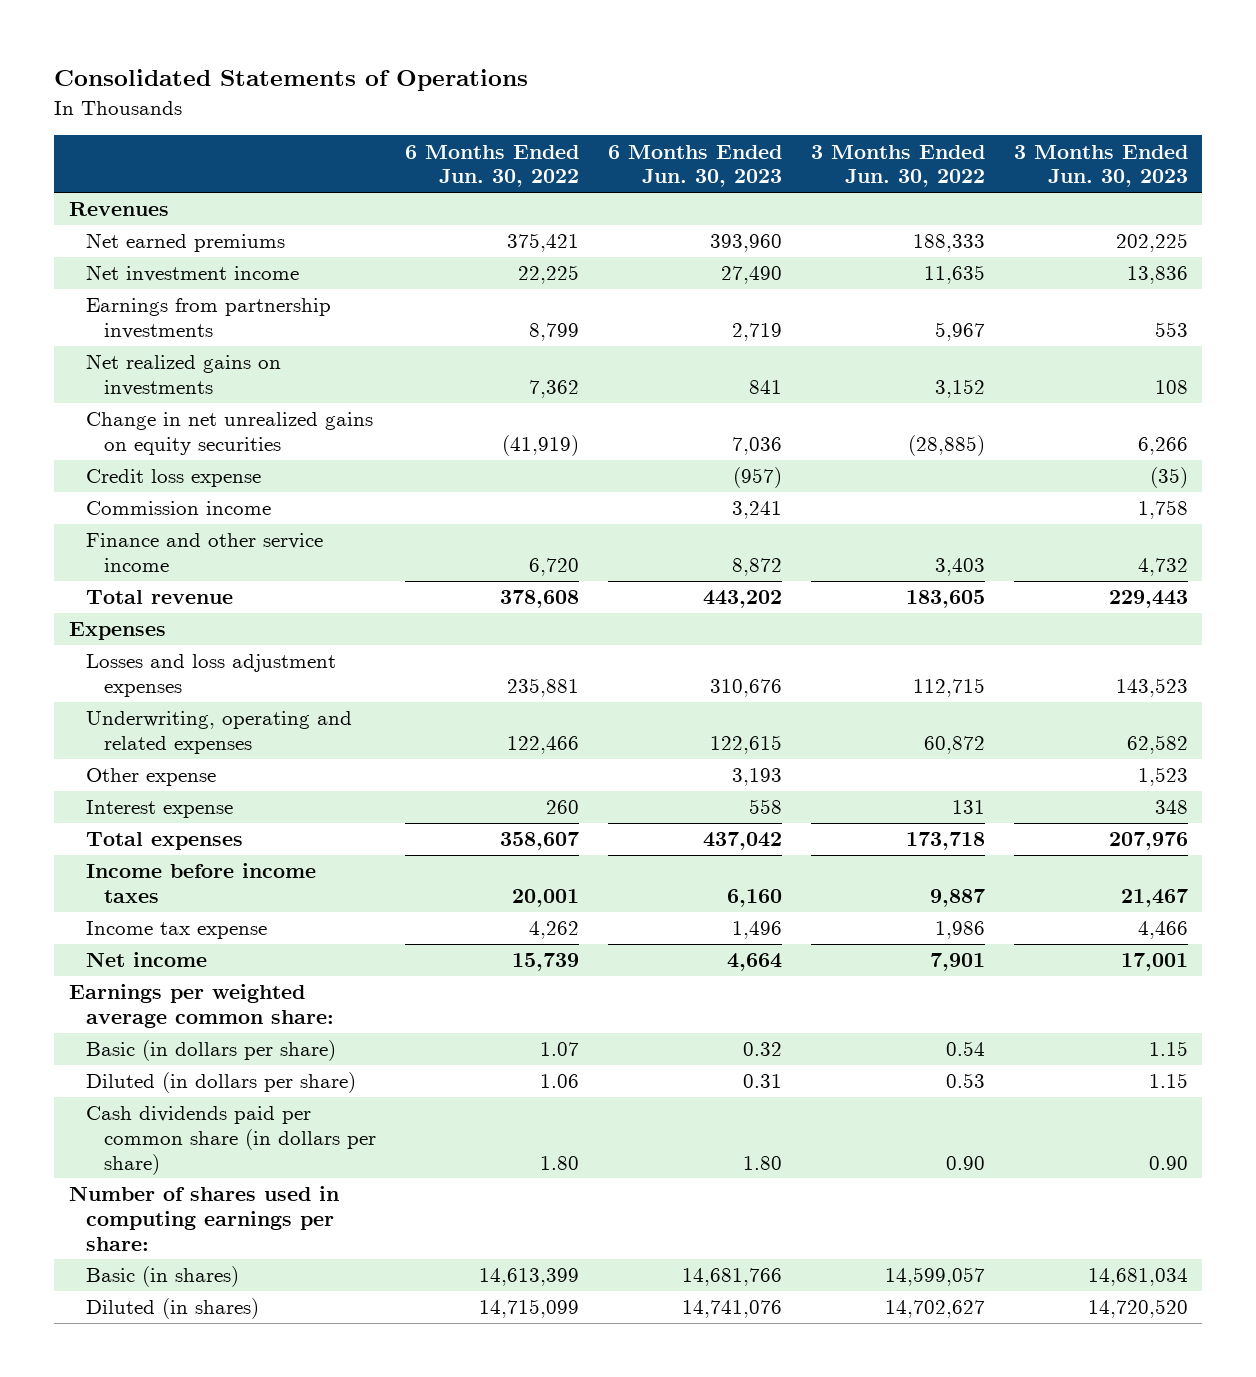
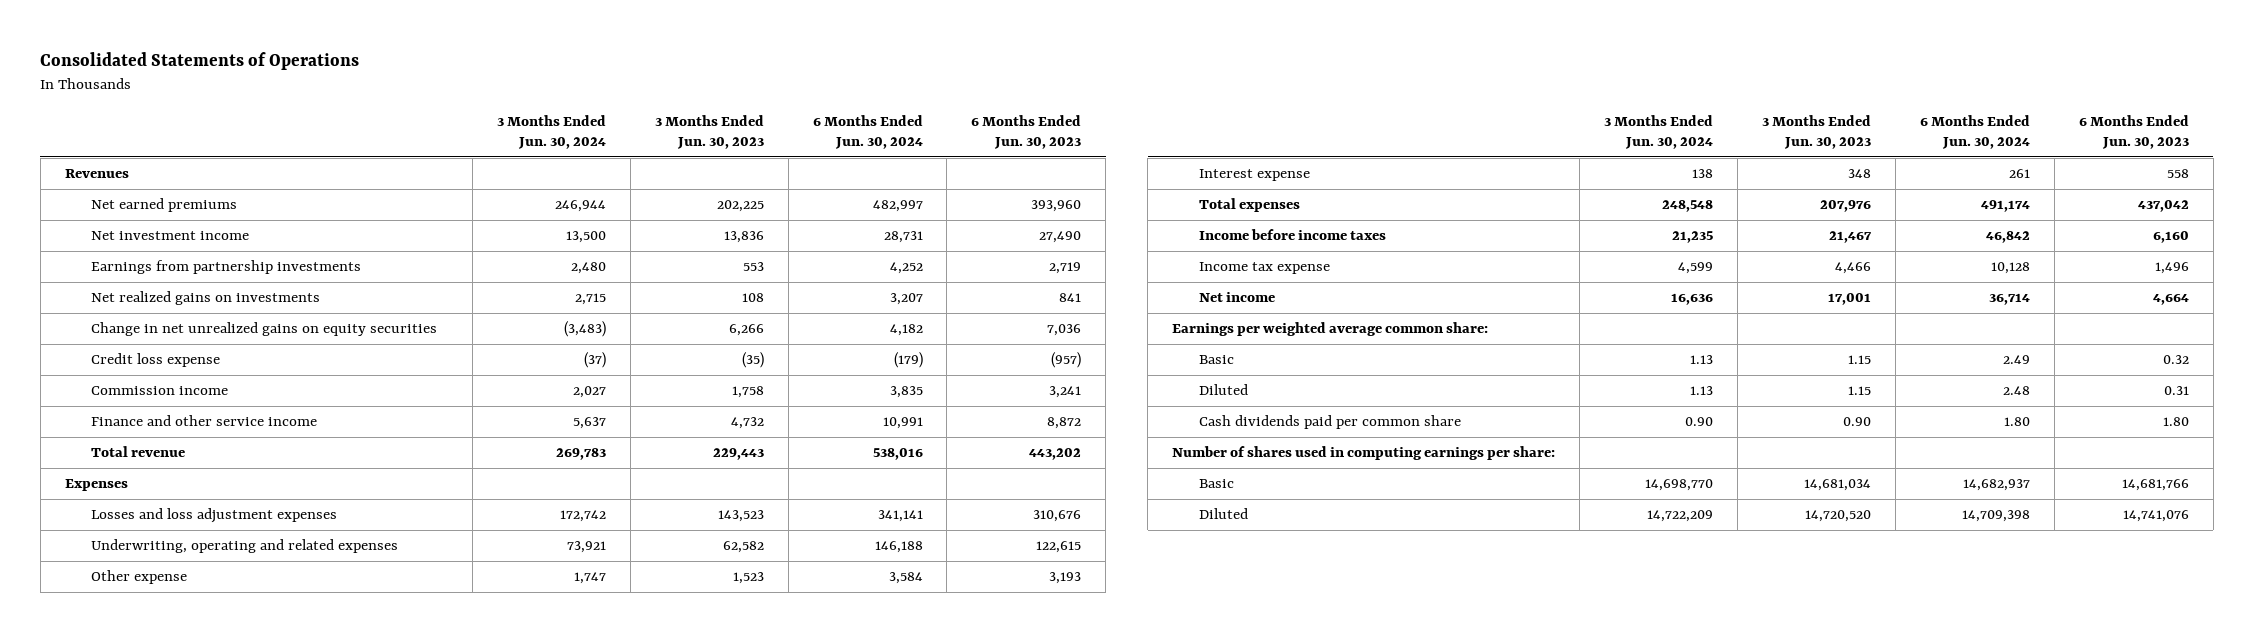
[404,144,579,188] 6 Months Ended Jun. 30, 2022 -> none
[810,144,985,188] 3 Months Ended Jun. 30, 2022 -> none
none -> [496,114,606,150] 3 Months Ended Jun. 30, 2024
none -> [812,114,923,150] 6 Months Ended Jun. 30, 2024
[86,1040,337,1062] Basic (in dollars per share) -> [1199,355,1235,365] Basic
[86,1072,357,1094] Diluted (in dollars per share) -> [1199,384,1249,396] Diluted
[86,1106,376,1175] Cash dividends paid per common share (in dollars per share) -> [1199,415,1462,430] Cash dividends paid per common share
[86,1266,240,1288] Basic (in shares) -> [1199,479,1235,489] Basic
[86,1298,260,1320] Diluted (in shares) -> [1199,508,1249,520] Diluted

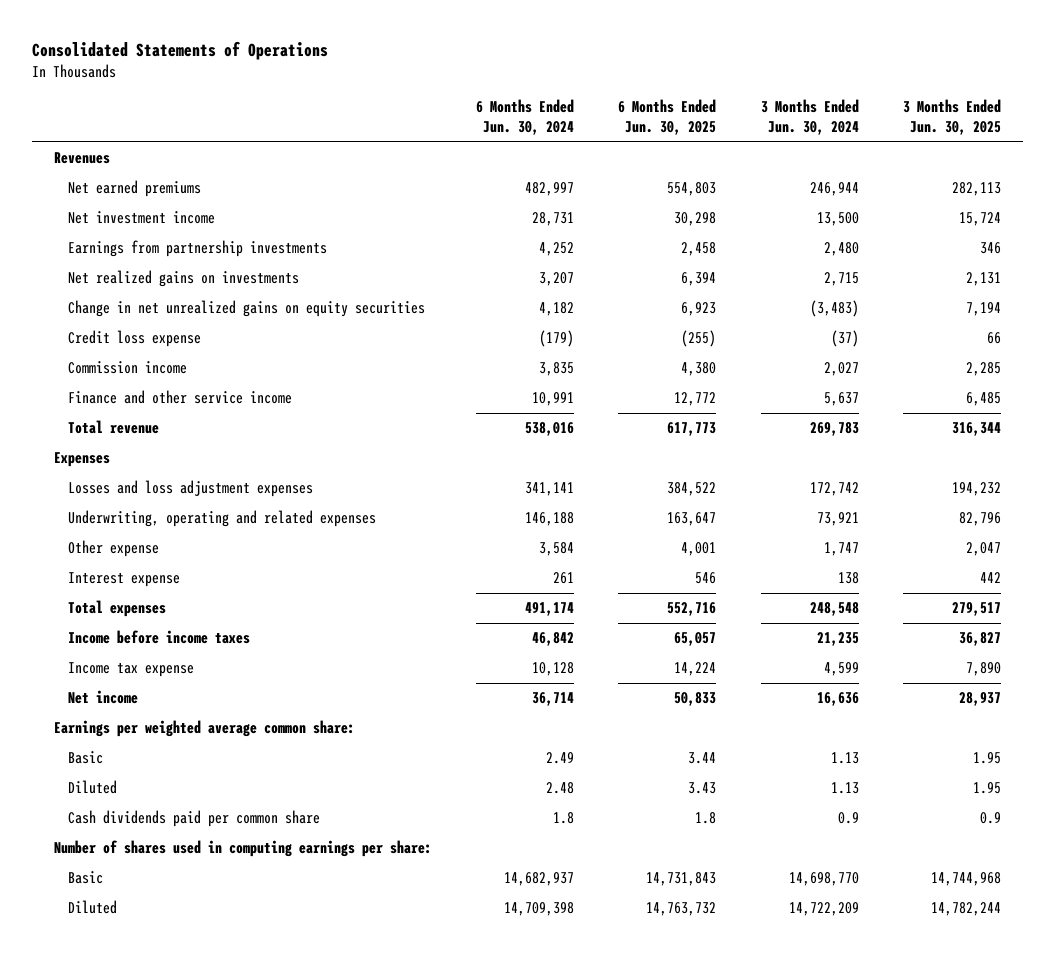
[654,114,764,150] 3 Months Ended Jun. 30, 2023 -> none
[971,114,1082,150] 6 Months Ended Jun. 30, 2023 -> none
none -> [618,99,717,136] 6 Months Ended Jun. 30, 2025
none -> [902,99,1001,136] 3 Months Ended Jun. 30, 2025
[1685,417,1714,427] 0.90 -> [837,812,859,825] 0.9
[2004,417,2031,427] 1.80 -> [553,812,575,825] 1.8

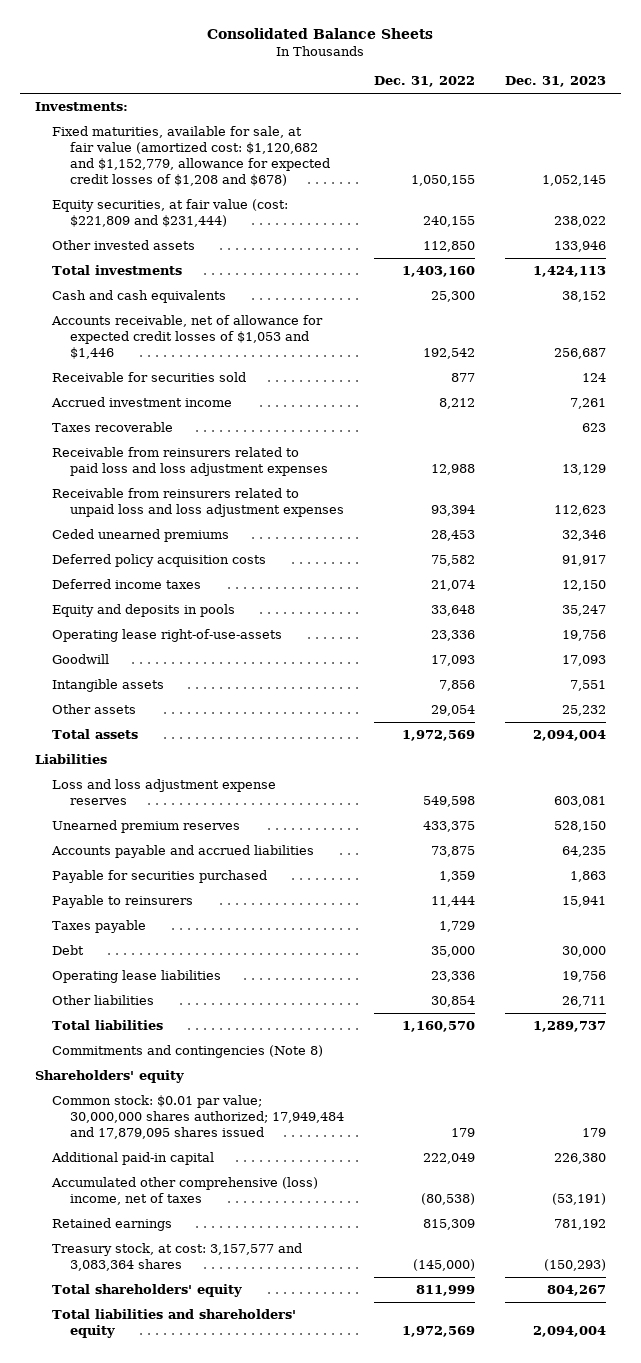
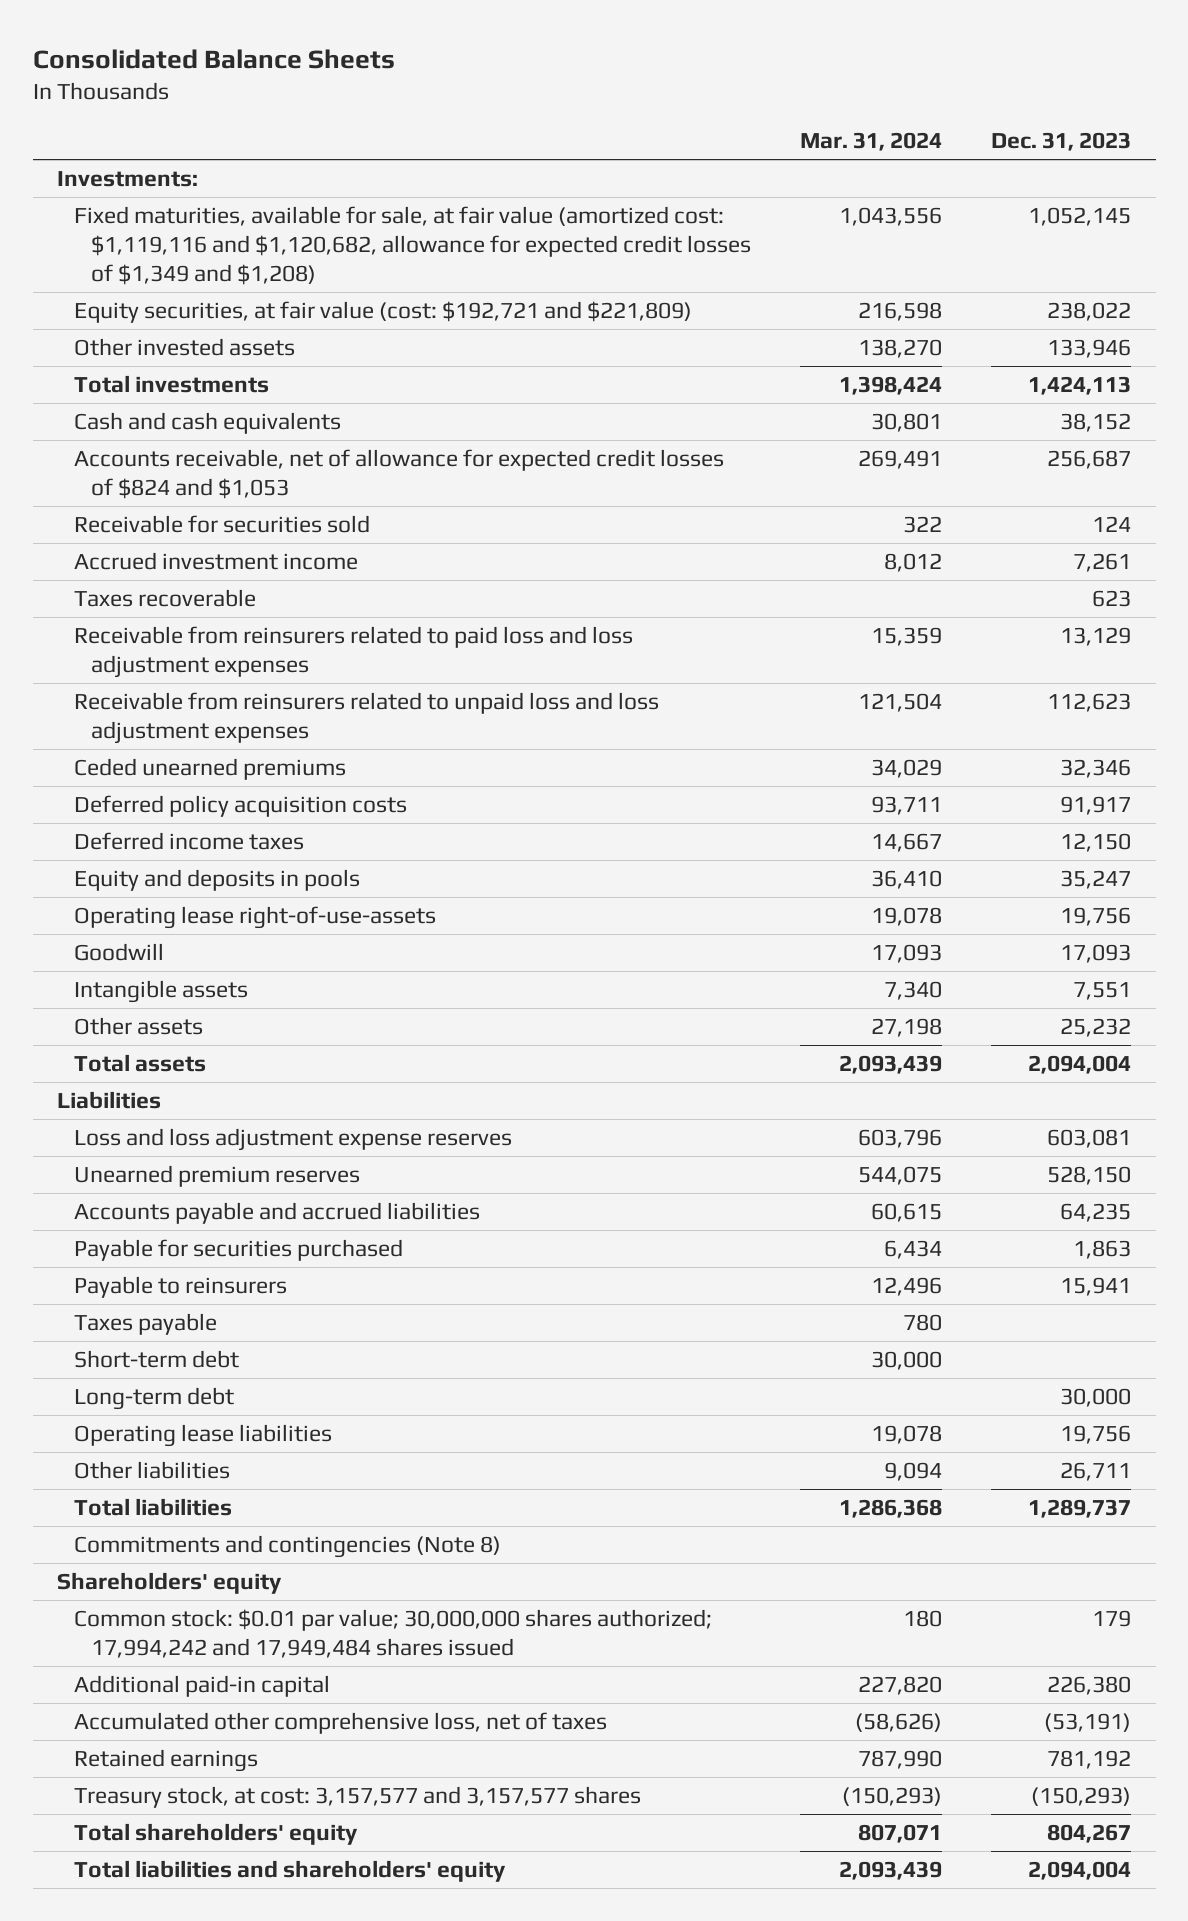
[373,76,475,88] Dec. 31, 2022 -> none
none -> [800,131,943,151] Mar. 31, 2024
[52,126,330,186] Fixed maturities, available for sale, at fair value (amortized cost: $1,120,682 and $1,152,779, allowance for expected credit losses of $1,208 and $678) -> [74,205,752,286] Fixed maturities, available for sale, at fair value (amortized cost: $1,119,116 and $1,120,682, allowance for expected credit losses of $1,349 and $1,208)
[52,199,289,227] Equity securities, at fair value (cost: $221,809 and $231,444) -> [74,300,693,323] Equity securities, at fair value (cost: $192,721 and $221,809)
[51,315,324,359] Accounts receivable, net of allowance for expected credit losses of $1,053 and $1,446 -> [74,448,725,500] Accounts receivable, net of allowance for expected credit losses of $824 and $1,053
[52,945,85,956] Debt -> none
none -> [74,1349,240,1368] Short-term debt
none -> [74,1386,235,1410] Long-term debt
[52,1095,344,1139] Common stock: $0.01 par value; 30,000,000 shares authorized; 17,949,484 and 17,879,095 shares issued -> [74,1608,713,1659] Common stock: $0.01 par value; 30,000,000 shares authorized; 17,994,242 and 17,949,484 shares issued
[51,1177,319,1205] Accumulated other comprehensive (loss) income, net of taxes -> [74,1711,608,1734] Accumulated other comprehensive loss, net of taxes
[52,1243,303,1271] Treasury stock, at cost: 3,157,577 and 3,083,364 shares -> [74,1785,642,1808] Treasury stock, at cost: 3,157,577 and 3,157,577 shares

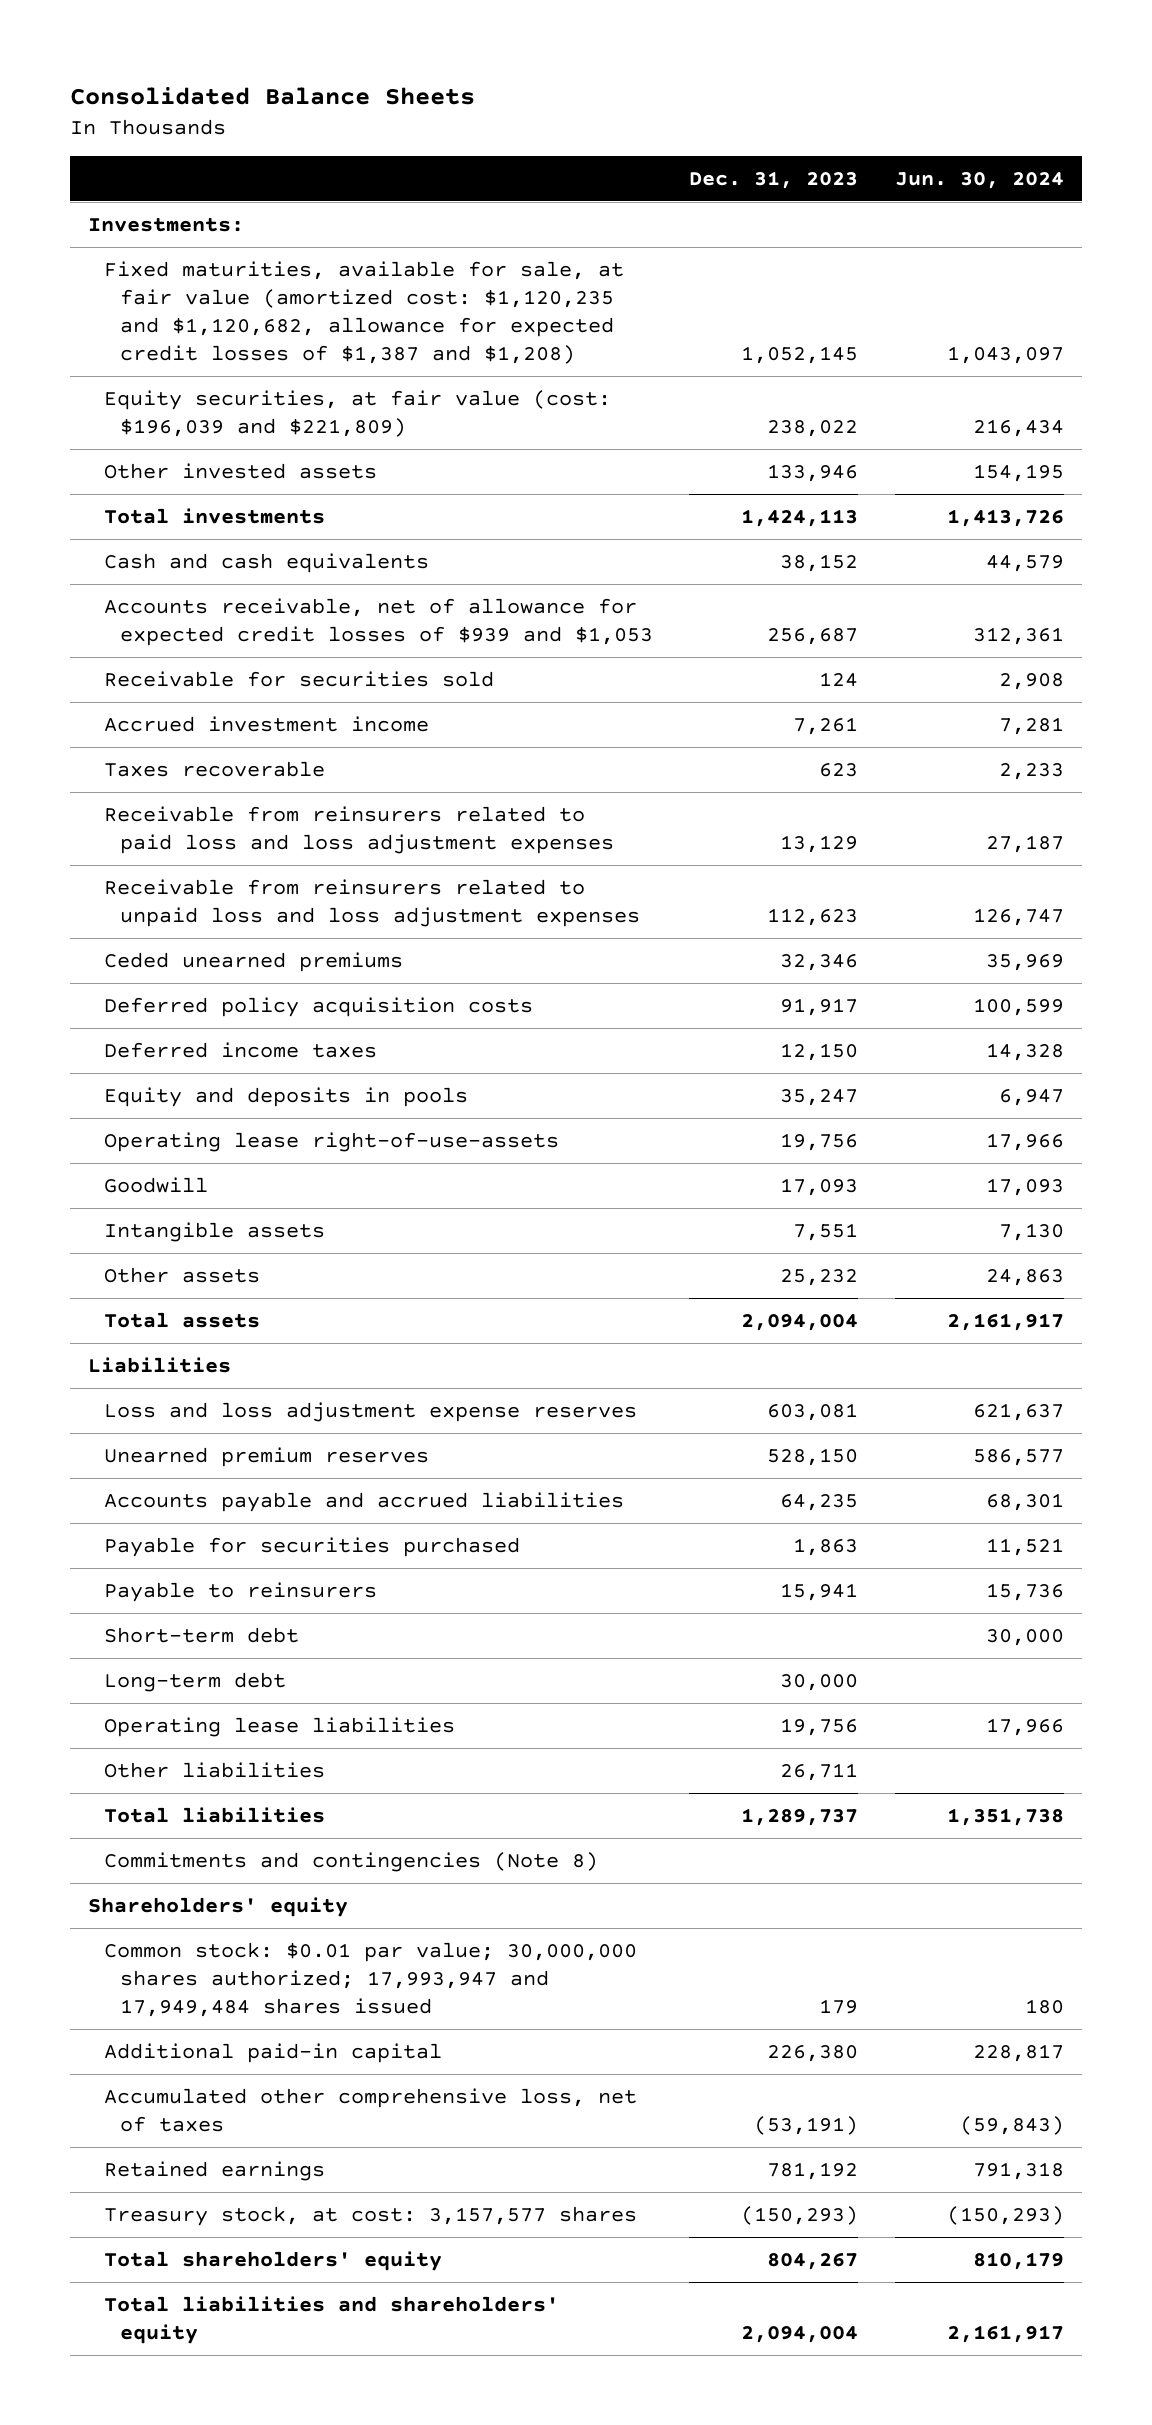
[800,131,943,151] Mar. 31, 2024 -> none
none -> [894,171,1064,189] Jun. 30, 2024
[74,205,752,286] Fixed maturities, available for sale, at fair value (amortized cost: $1,119,116 and $1,120,682, allowance for expected credit losses of $1,349 and $1,208) -> [104,260,625,364] Fixed maturities, available for sale, at fair value (amortized cost: $1,120,235 and $1,120,682, allowance for expected credit losses of $1,387 and $1,208)
[74,300,693,323] Equity securities, at fair value (cost: $192,721 and $221,809) -> [104,389,612,437] Equity securities, at fair value (cost: $196,039 and $221,809)
[74,448,725,500] Accounts receivable, net of allowance for expected credit losses of $824 and $1,053 -> [104,597,654,646] Accounts receivable, net of allowance for expected credit losses of $939 and $1,053
[74,1312,218,1335] Taxes payable -> none
[74,1608,713,1659] Common stock: $0.01 par value; 30,000,000 shares authorized; 17,994,242 and 17,949,484 shares issued -> [104,1941,638,2017] Common stock: $0.01 par value; 30,000,000 shares authorized; 17,993,947 and 17,949,484 shares issued
[74,1785,642,1808] Treasury stock, at cost: 3,157,577 and 3,157,577 shares -> [104,2205,638,2226] Treasury stock, at cost: 3,157,577 shares

